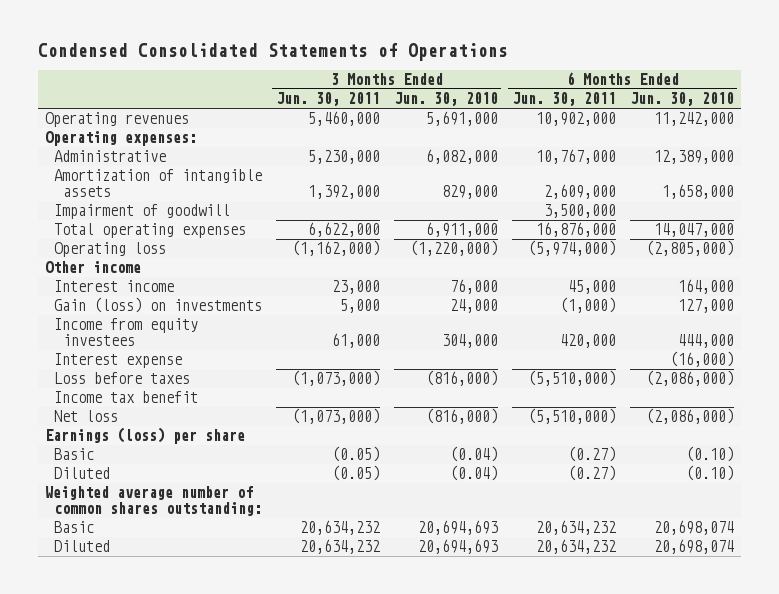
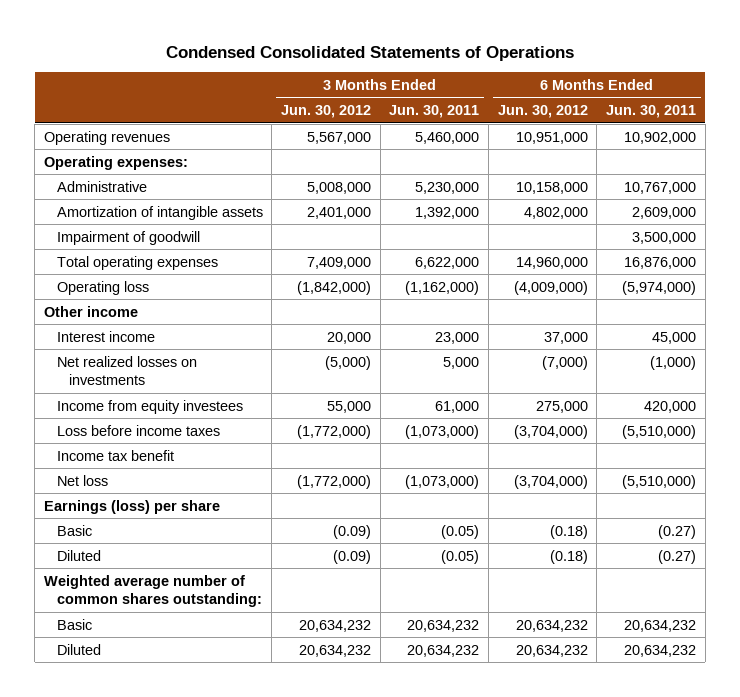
[393,92,498,107] Jun. 30, 2010 -> none
[629,92,734,107] Jun. 30, 2010 -> none
none -> [280,105,371,119] Jun. 30, 2012
none -> [497,105,588,119] Jun. 30, 2012
[53,297,262,314] Gain (loss) on investments -> [56,355,197,386] Net realized losses on investments
[53,353,182,369] Interest expense -> none
[53,372,190,385] Loss before taxes -> [56,424,220,436] Loss before income taxes

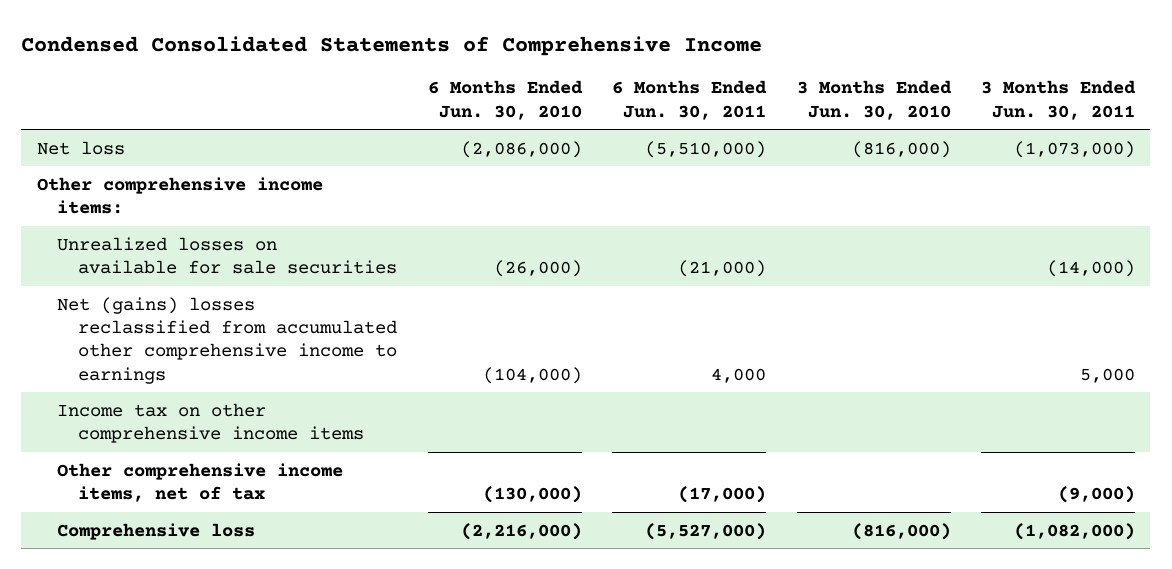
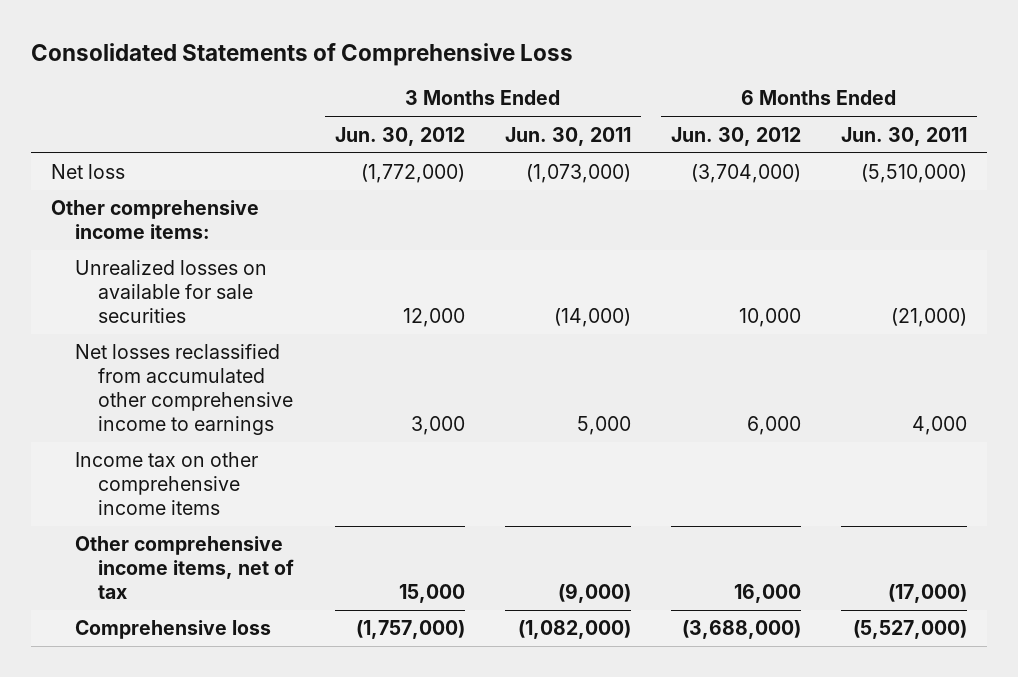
[21,35,763,56] Condensed Consolidated Statements of Comprehensive Income -> [30,42,573,66] Consolidated Statements of Comprehensive Loss
[427,80,583,120] 6 Months Ended Jun. 30, 2010 -> none
[796,80,952,120] 3 Months Ended Jun. 30, 2010 -> none
none -> [334,126,465,146] Jun. 30, 2012
none -> [671,126,802,146] Jun. 30, 2012
[57,296,398,384] Net (gains) losses reclassified from accumulated other comprehensive income to earnings -> [74,344,294,436] Net losses reclassified from accumulated other comprehensive income to earnings

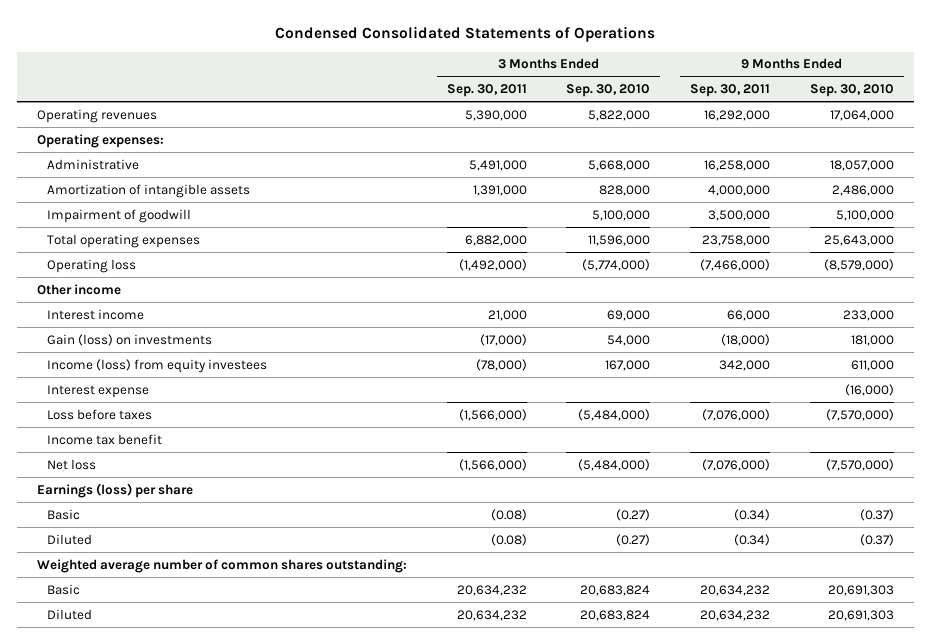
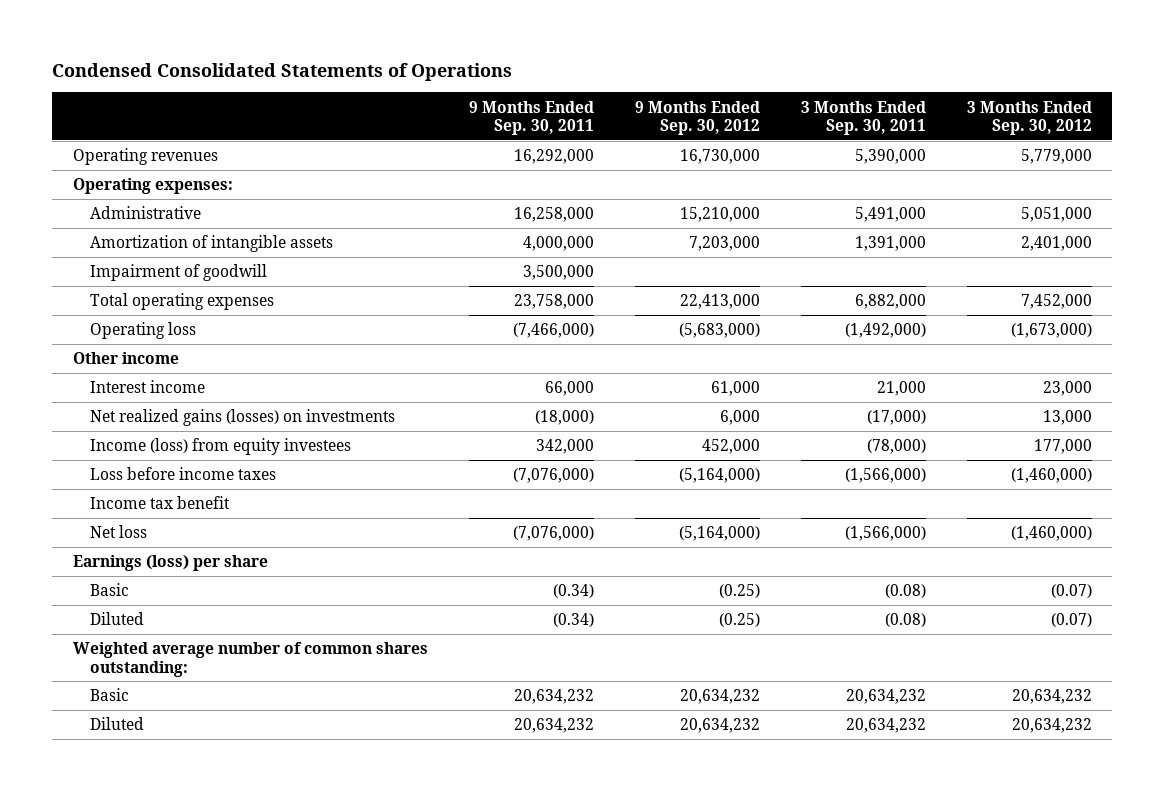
[566,84,651,98] Sep. 30, 2010 -> none
[809,84,894,98] Sep. 30, 2010 -> none
none -> [634,100,760,136] 9 Months Ended Sep. 30, 2012
none -> [966,100,1092,136] 3 Months Ended Sep. 30, 2012
[47,333,213,346] Gain (loss) on investments -> [90,409,396,427] Net realized gains (losses) on investments
[47,384,150,398] Interest expense -> none
[47,408,153,420] Loss before taxes -> [90,467,277,481] Loss before income taxes

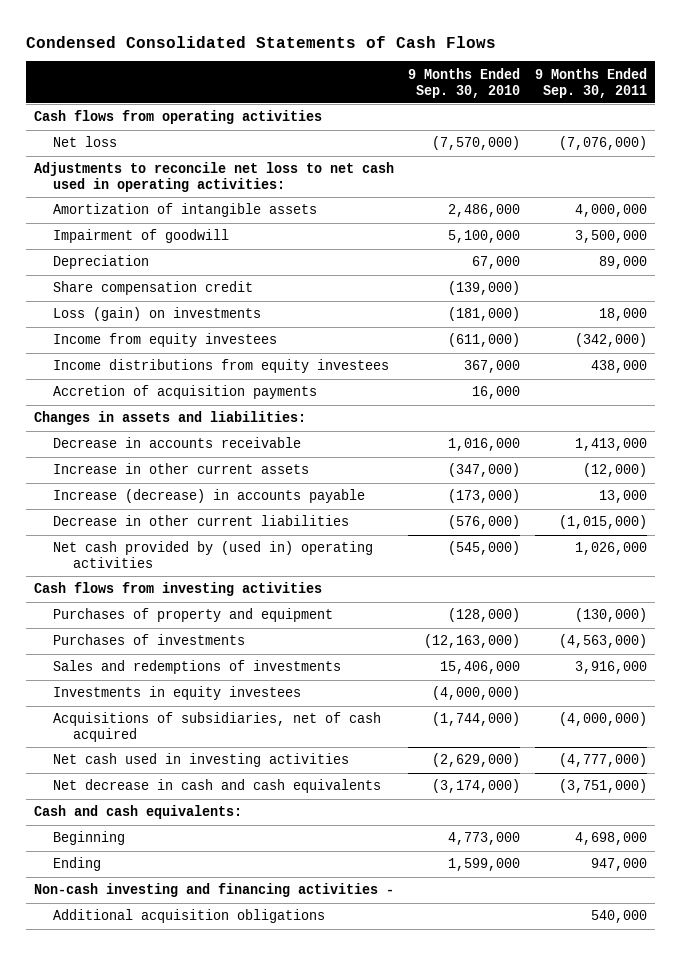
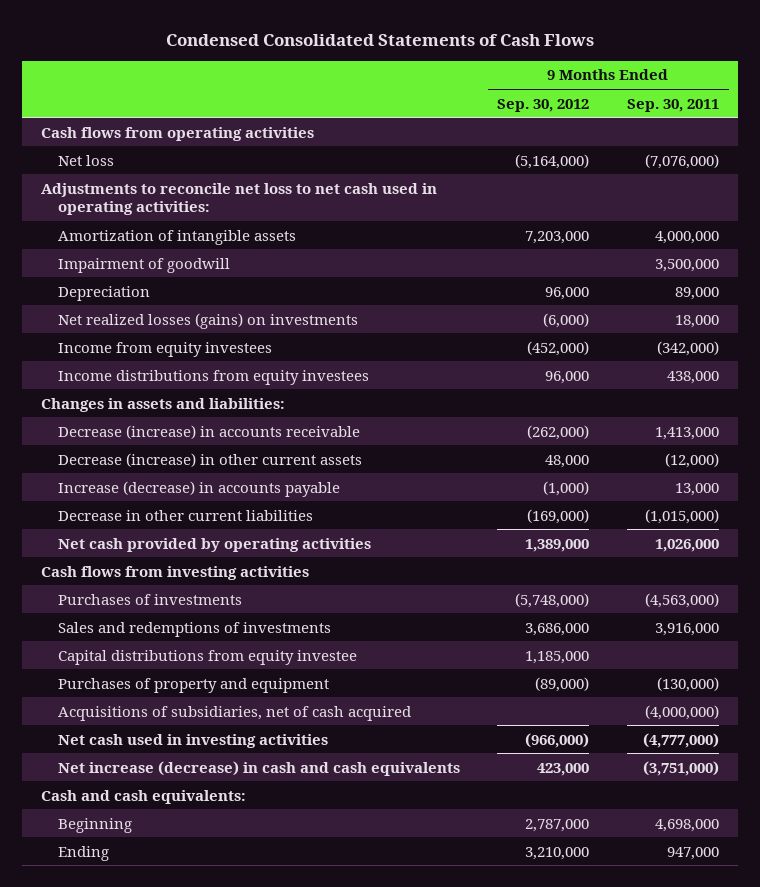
[408,67,521,98] 9 Months Ended Sep. 30, 2010 -> none
none -> [497,98,590,112] Sep. 30, 2012
[53,281,254,296] Share compensation credit -> none
[53,307,262,322] Loss (gain) on investments -> [57,312,358,329] Net realized losses (gains) on investments
[53,385,318,400] Accretion of acquisition payments -> none
[53,437,302,449] Decrease in accounts receivable -> [57,424,360,439] Decrease (increase) in accounts receivable
[53,463,310,475] Increase in other current assets -> [57,452,362,467] Decrease (increase) in other current assets
[53,541,374,569] Net cash provided by (used in) operating activities -> [57,537,371,552] Net cash provided by operating activities
[53,686,302,701] Investments in equity investees -> none
none -> [57,649,357,665] Capital distributions from equity investee
[53,608,334,623] Purchases of property and equipment -> [57,677,329,693] Purchases of property and equipment
[53,779,382,794] Net decrease in cash and cash equivalents -> [57,760,460,776] Net increase (decrease) in cash and cash equivalents
[33,883,394,898] Non-cash investing and financing activities - -> none
[53,909,326,924] Additional acquisition obligations -> none

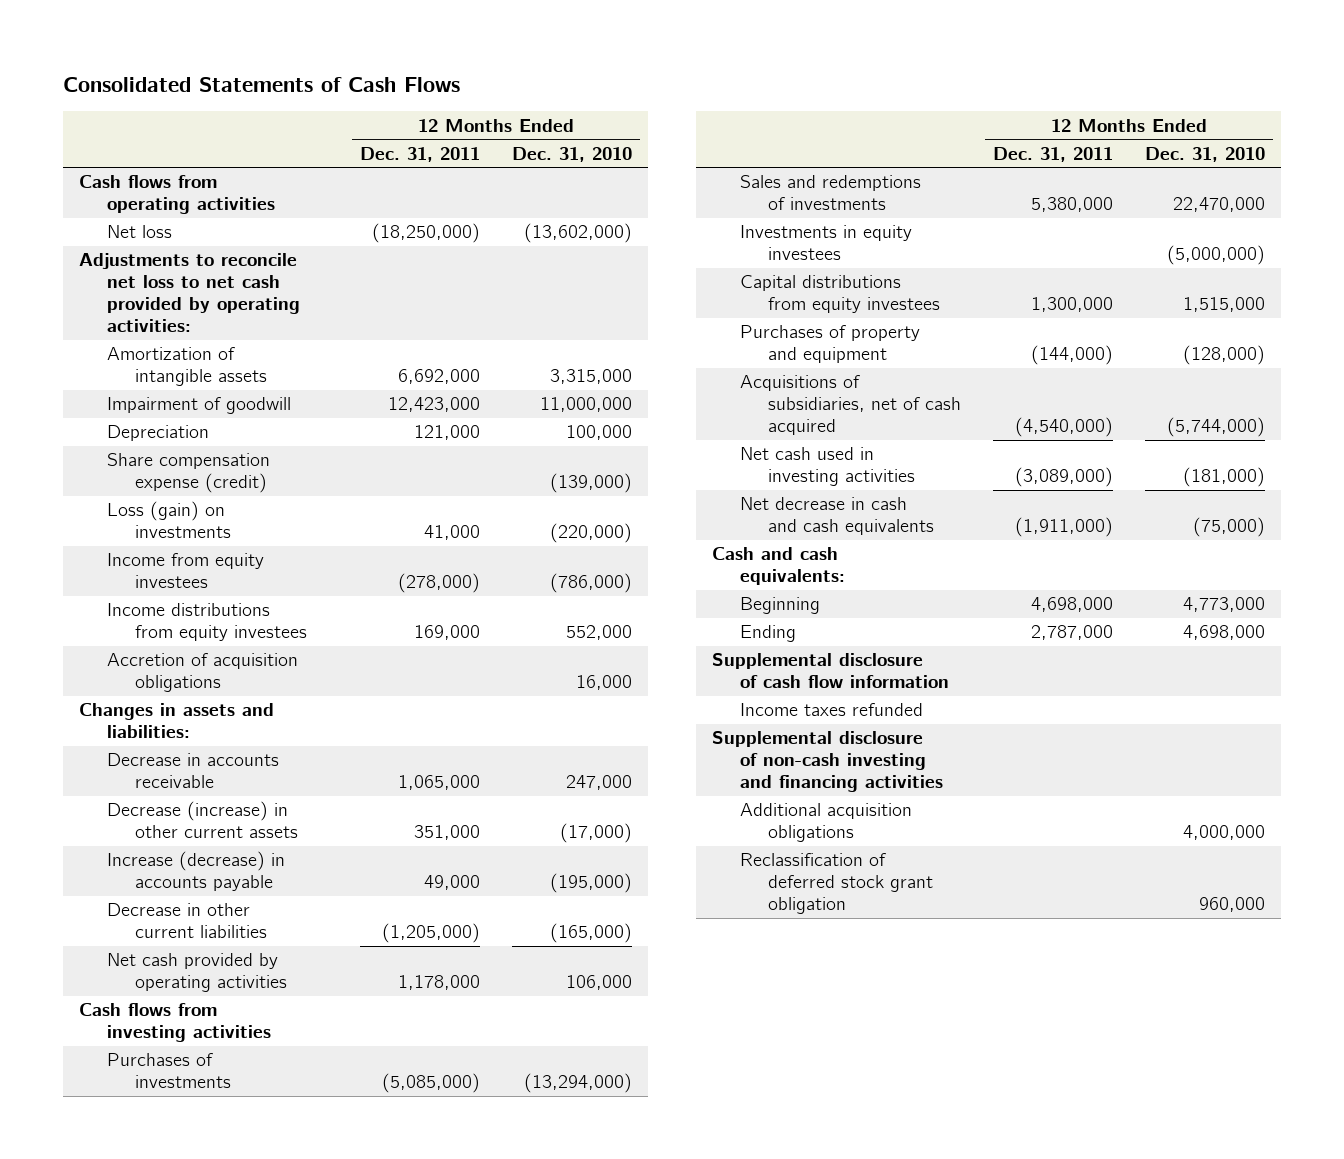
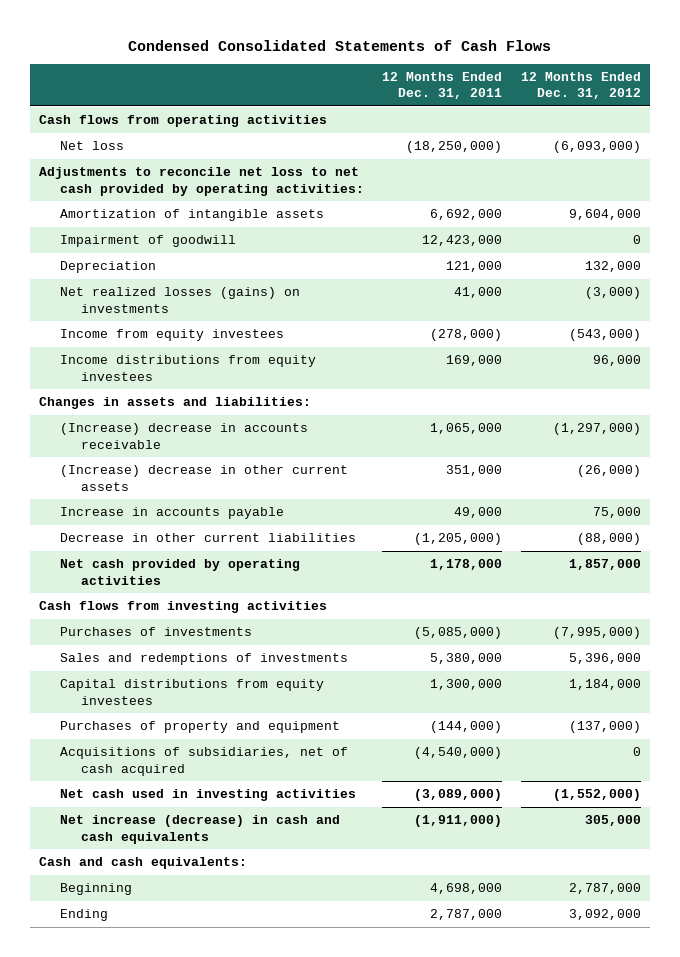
[62,77,460,93] Consolidated Statements of Cash Flows -> [128,39,552,51] Condensed Consolidated Statements of Cash Flows
[512,146,633,162] Dec. 31, 2010 -> none
none -> [520,71,641,100] 12 Months Ended Dec. 31, 2012
[107,453,271,494] Share compensation expense (credit) -> none
[107,501,232,539] Loss (gain) on investments -> [60,287,301,313] Net realized losses (gains) on investments
[107,653,299,693] Accretion of acquisition obligations -> none
[107,753,280,789] Decrease in accounts receivable -> [60,423,309,449] (Increase) decrease in accounts receivable
[107,801,299,839] Decrease (increase) in other current assets -> [60,465,349,491] (Increase) decrease in other current assets
[107,851,286,892] Increase (decrease) in accounts payable -> [60,507,285,520] Increase in accounts payable
[739,225,912,261] Investments in equity investees -> none
[739,497,934,536] Net decrease in cash and cash equivalents -> [60,815,341,844] Net increase (decrease) in cash and cash equivalents
[711,653,949,689] Supplemental disclosure of cash flow information -> none
[739,703,923,717] Income taxes refunded -> none
[711,731,943,793] Supplemental disclosure of non-cash investing and financing activities -> none
[739,803,912,843] Additional acquisition obligations -> none
[739,853,933,915] Reclassification of deferred stock grant obligation -> none

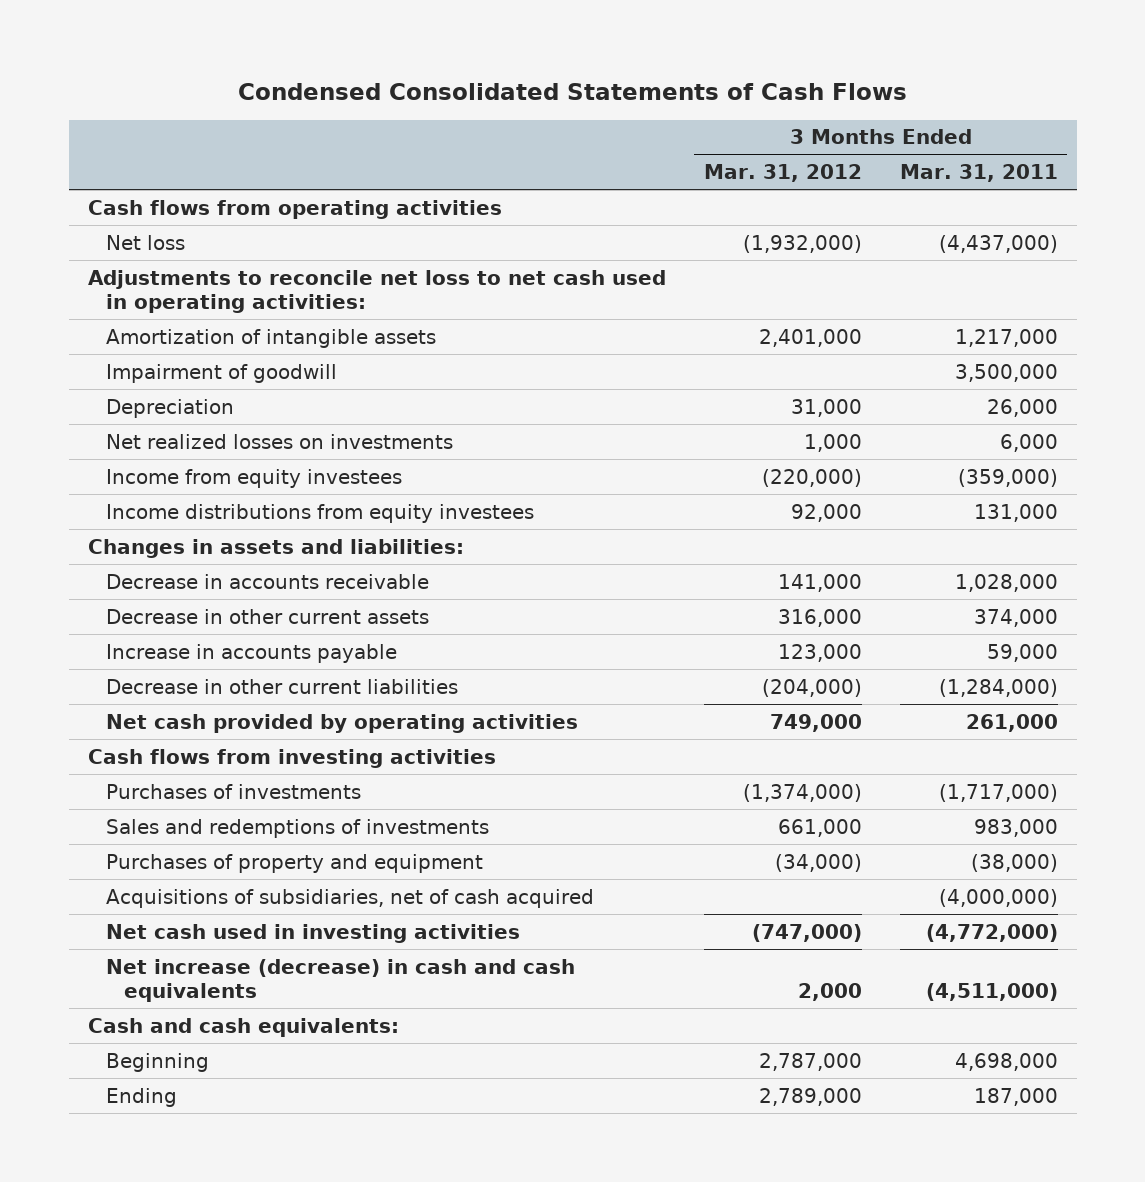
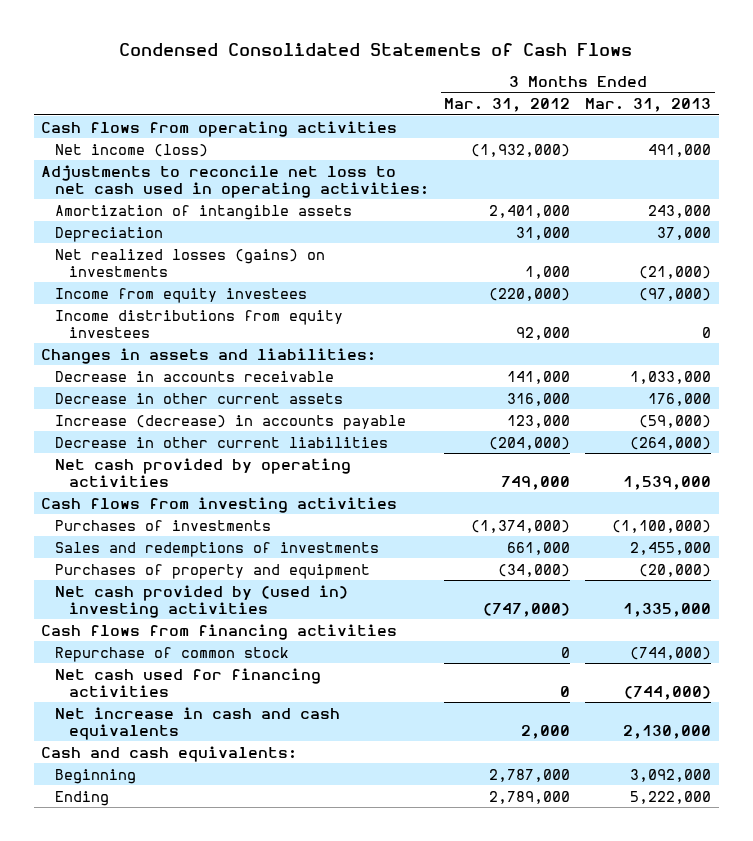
[899,164,1058,183] Mar. 31, 2011 -> none
none -> [585,98,712,113] Mar. 31, 2013
[105,234,185,250] Net loss -> [55,143,209,157] Net income (loss)
[105,363,337,383] Impairment of goodwill -> none
[105,433,453,449] Net realized losses on investments -> [55,248,326,277] Net realized losses (gains) on investments
[105,643,397,663] Increase in accounts payable -> [55,414,407,430] Increase (decrease) in accounts payable
[105,888,594,908] Acquisitions of subsidiaries, net of cash acquired -> none
[105,923,520,943] Net cash used in investing activities -> [55,584,349,618] Net cash provided by (used in) investing activities
none -> [41,623,398,640] Cash flows from financing activities
none -> [55,646,290,662] Repurchase of common stock
none -> [55,667,322,697] Net cash used for financing activities
[105,958,575,1002] Net increase (decrease) in cash and cash equivalents -> [55,706,341,740] Net increase in cash and cash equivalents

